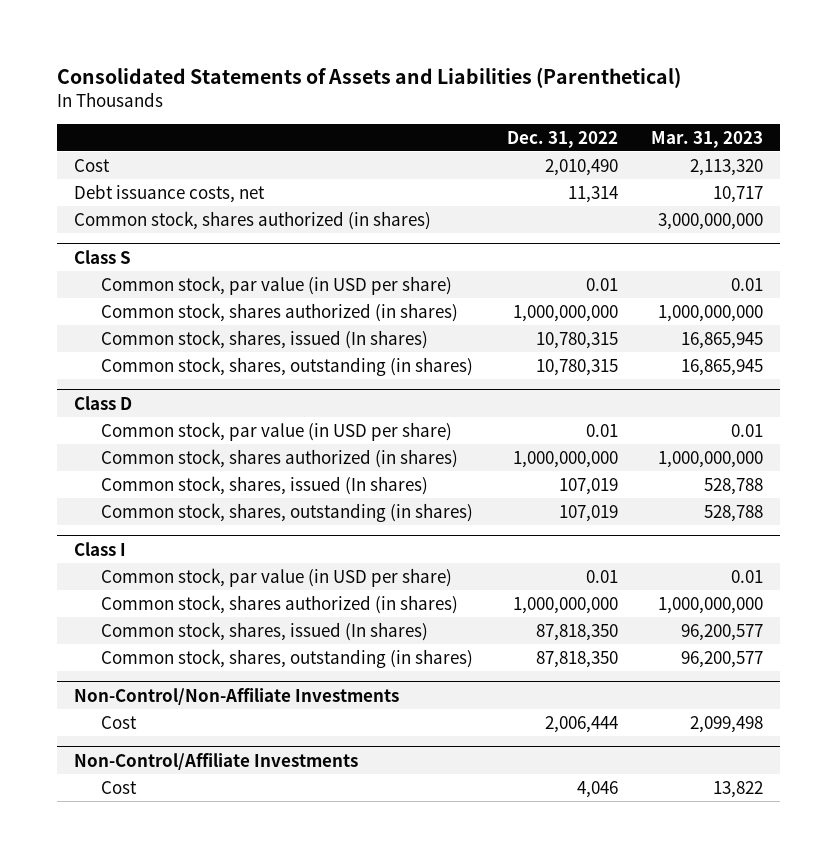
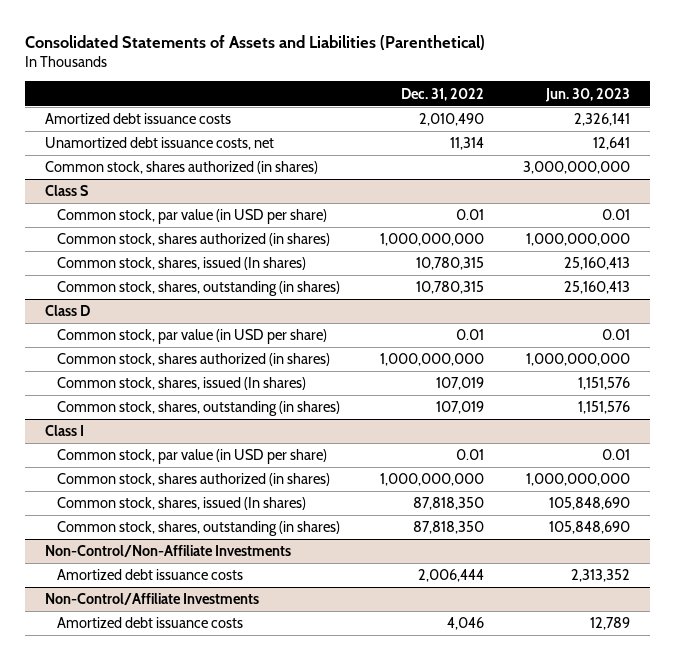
[650,130,763,148] Mar. 31, 2023 -> none
none -> [544,87,630,102] Jun. 30, 2023
[73,158,110,172] Cost -> [45,113,232,125] Amortized debt issuance costs
[73,183,265,203] Debt issuance costs, net -> [45,137,275,151] Unamortized debt issuance costs, net
[101,715,138,729] Cost -> [57,569,244,581] Amortized debt issuance costs
[101,780,138,794] Cost -> [57,617,244,629] Amortized debt issuance costs

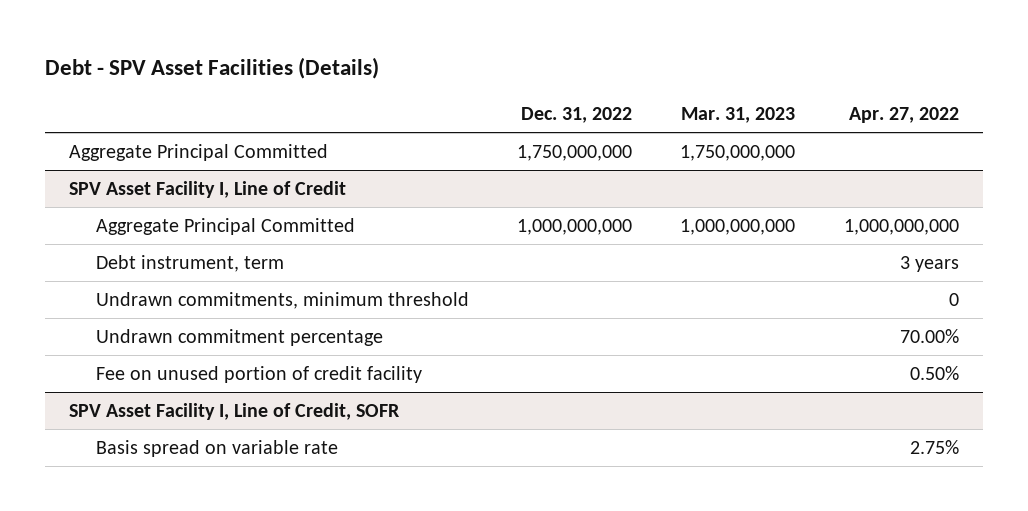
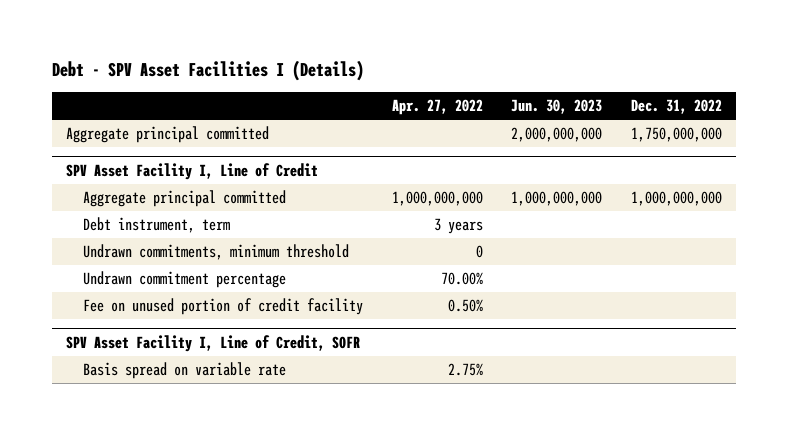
[44,57,379,80] Debt - SPV Asset Facilities (Details) -> [51,60,364,82] Debt - SPV Asset Facilities I (Details)
[681,107,796,124] Mar. 31, 2023 -> none
none -> [511,99,603,115] Jun. 30, 2023
[68,143,328,161] Aggregate Principal Committed -> [65,126,269,144] Aggregate principal committed
[95,217,355,235] Aggregate Principal Committed -> [83,190,287,208] Aggregate principal committed

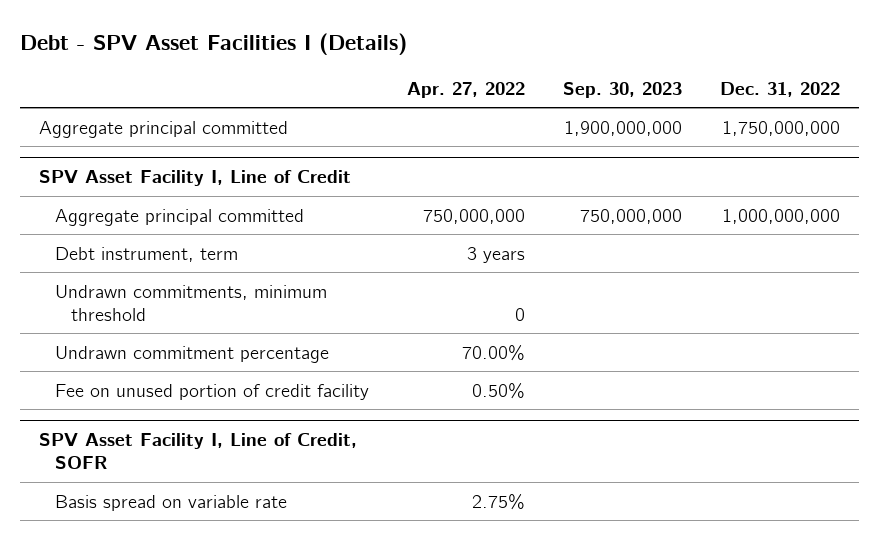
[511,99,603,115] Jun. 30, 2023 -> none
none -> [562,81,682,98] Sep. 30, 2023
[391,191,483,207] 1,000,000,000 -> [422,208,525,224] 750,000,000

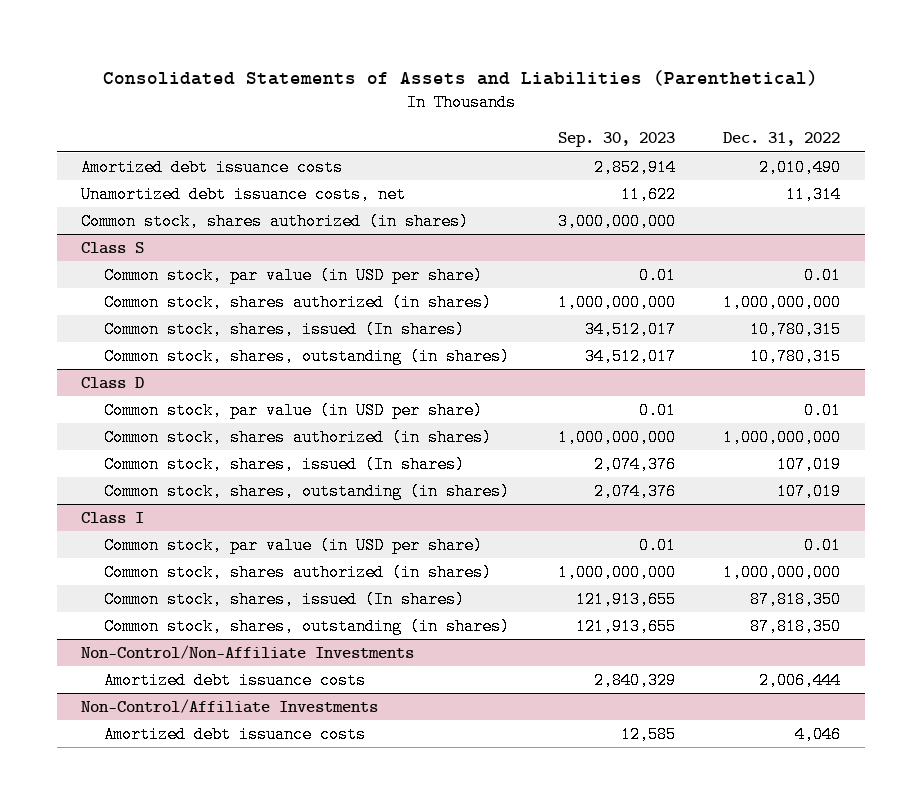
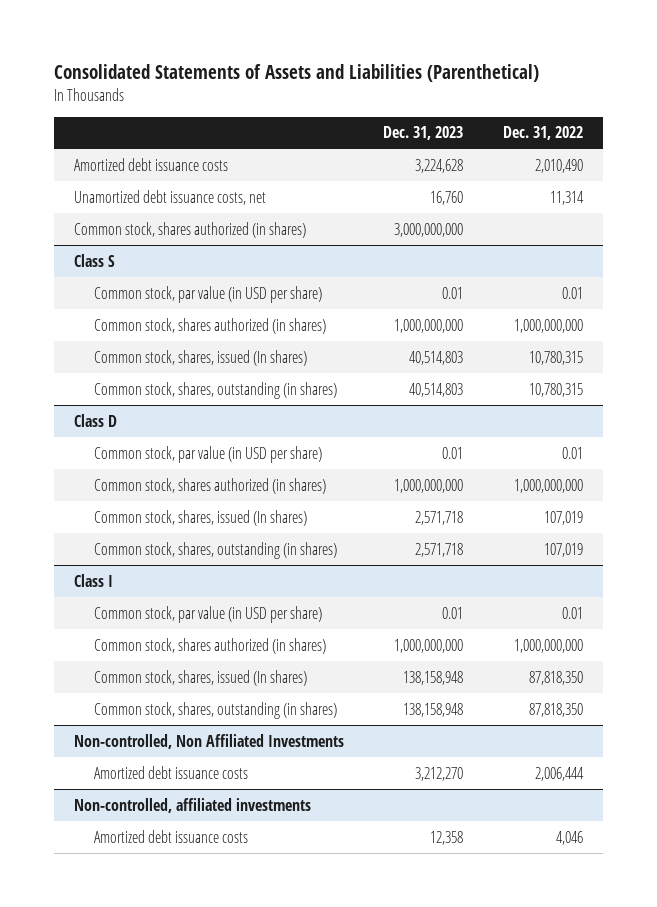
[557,132,675,148] Sep. 30, 2023 -> none
none -> [383,126,464,141] Dec. 31, 2023
[81,644,415,659] Non-Control/Non-Affiliate Investments -> [73,733,344,749] Non-controlled, Non Affiliated Investments
[81,698,379,713] Non-Control/Affiliate Investments -> [73,797,311,813] Non-controlled, affiliated investments

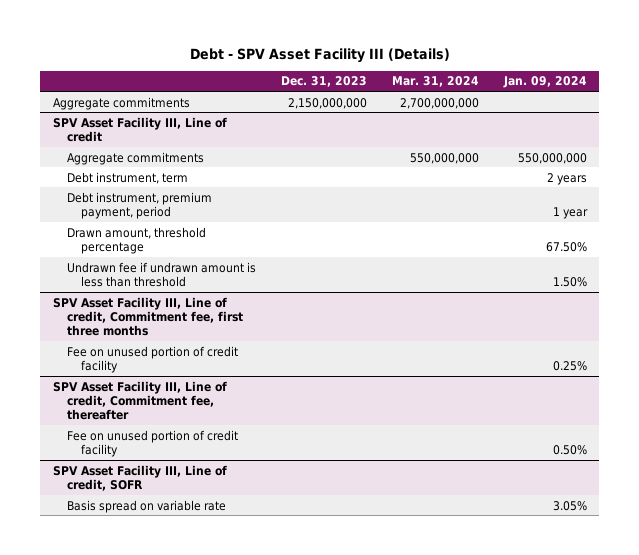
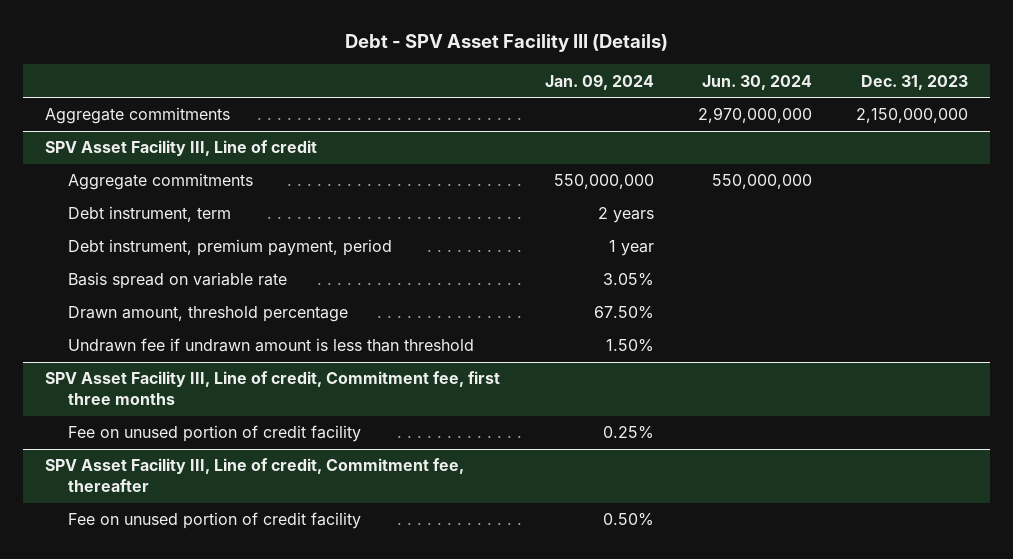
[391,76,479,88] Mar. 31, 2024 -> none
none -> [701,74,812,90] Jun. 30, 2024
none -> [68,272,288,290] Basis spread on variable rate
[52,464,227,491] SPV Asset Facility III, Line of credit, SOFR -> none
[66,499,226,513] Basis spread on variable rate -> none

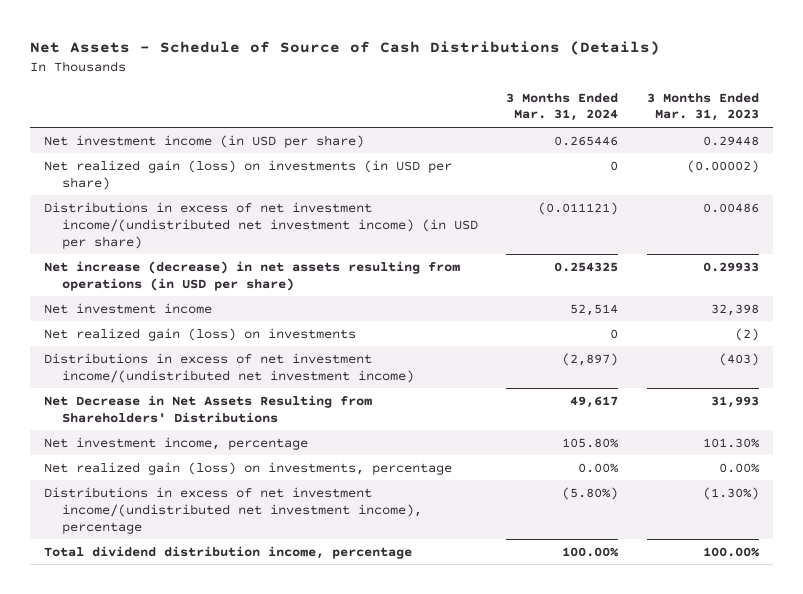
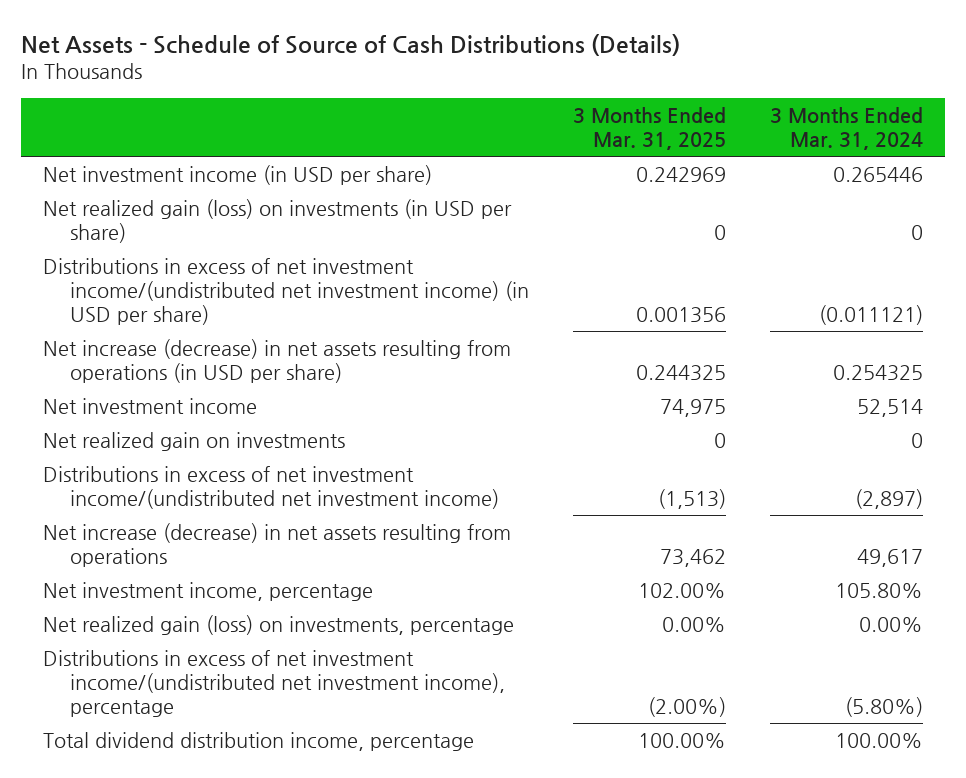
[647,92,760,122] 3 Months Ended Mar. 31, 2023 -> none
none -> [573,107,727,151] 3 Months Ended Mar. 31, 2025
[44,327,357,341] Net realized gain (loss) on investments -> [42,432,345,452] Net realized gain on investments
[44,394,373,423] Net Decrease in Net Assets Resulting from Shareholders' Distributions -> [42,523,511,568] Net increase (decrease) in net assets resulting from operations

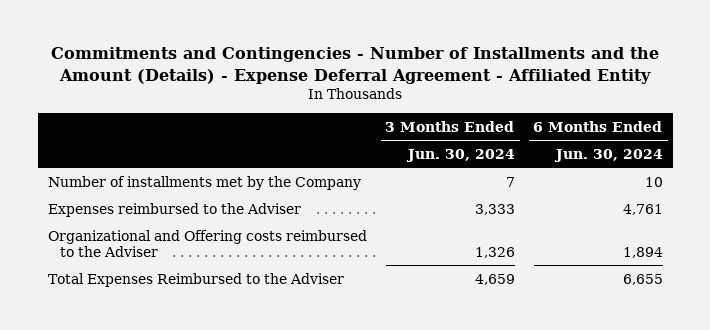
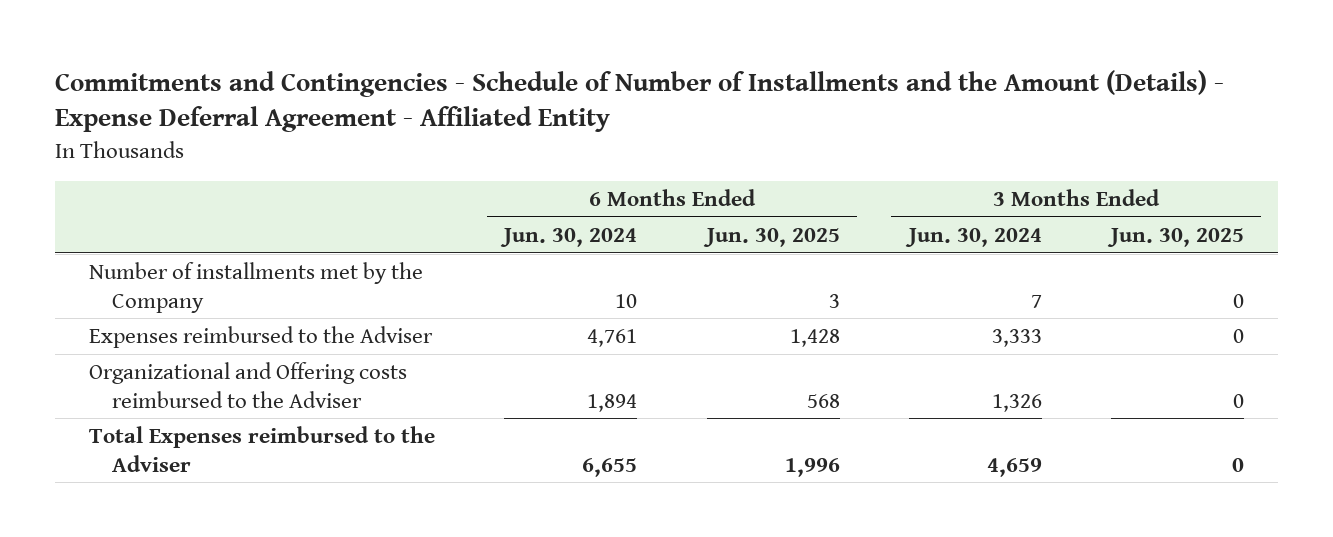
[51,47,660,84] Commitments and Contingencies - Number of Installments and the Amount (Details) - Expense Deferral Agreement - Affiliated Entity -> [54,69,1224,133] Commitments and Contingencies - Schedule of Number of Installments and the Amount (Details) - Expense Deferral Agreement - Affiliated Entity
none -> [702,227,840,247] Jun. 30, 2025
none -> [1106,227,1244,247] Jun. 30, 2025
[47,272,344,287] Total Expenses Reimbursed to the Adviser -> [89,426,436,472] Total Expenses reimbursed to the Adviser

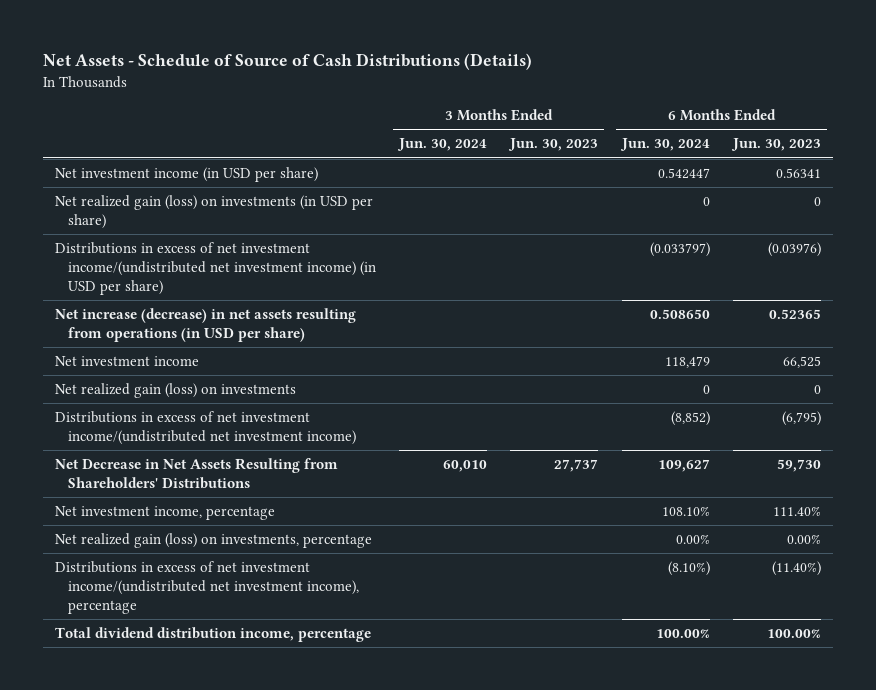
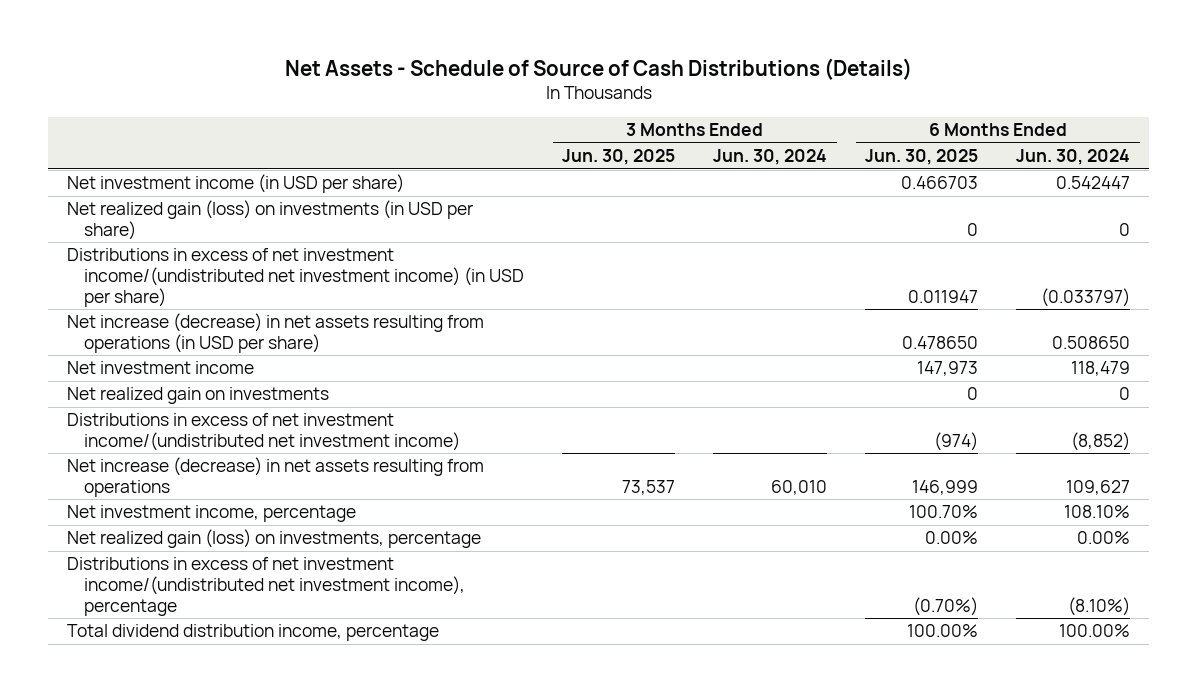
[508,138,599,152] Jun. 30, 2023 -> none
[731,138,822,152] Jun. 30, 2023 -> none
none -> [562,149,676,166] Jun. 30, 2025
none -> [865,149,979,166] Jun. 30, 2025
[54,382,296,398] Net realized gain (loss) on investments -> [67,387,330,405] Net realized gain on investments
[54,457,338,489] Net Decrease in Net Assets Resulting from Shareholders' Distributions -> [67,457,485,497] Net increase (decrease) in net assets resulting from operations

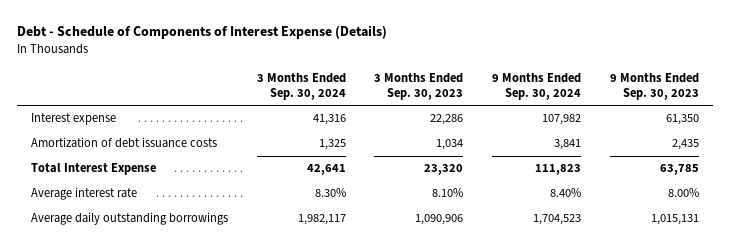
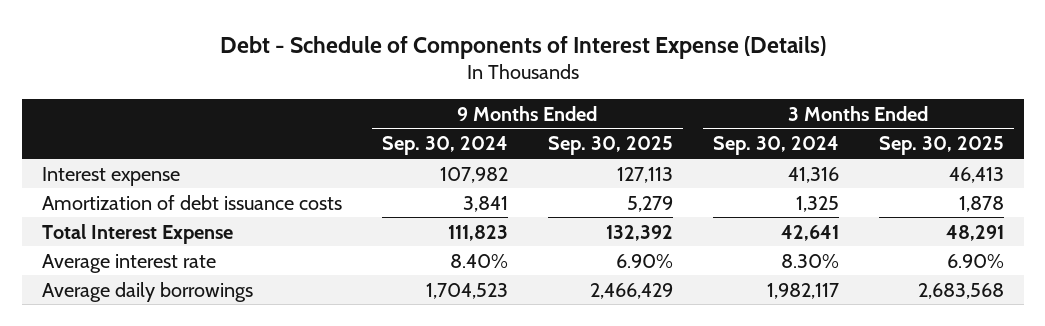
[374,72,464,100] 3 Months Ended Sep. 30, 2023 -> none
[609,72,699,100] 9 Months Ended Sep. 30, 2023 -> none
none -> [547,136,673,156] Sep. 30, 2025
none -> [878,136,1004,156] Sep. 30, 2025
[31,212,229,226] Average daily outstanding borrowings -> [41,281,253,302] Average daily borrowings

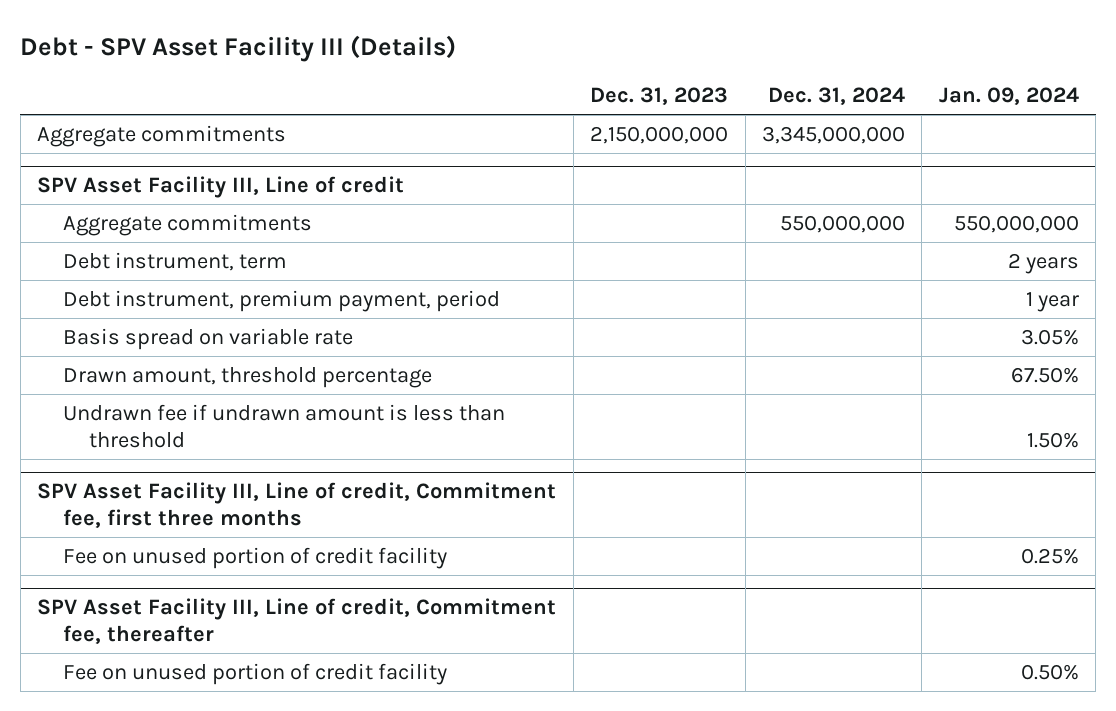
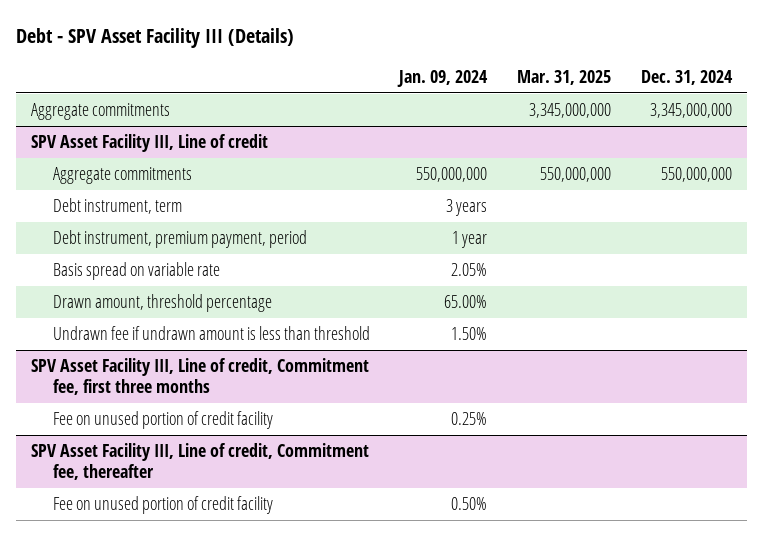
[590,87,729,106] Dec. 31, 2023 -> none
none -> [517,69,612,85] Mar. 31, 2025
[1007,252,1079,274] 2 years -> [446,199,488,217] 3 years
[1020,328,1079,345] 3.05% -> [451,263,488,277] 2.05%
[1010,366,1079,383] 67.50% -> [444,295,488,309] 65.00%

